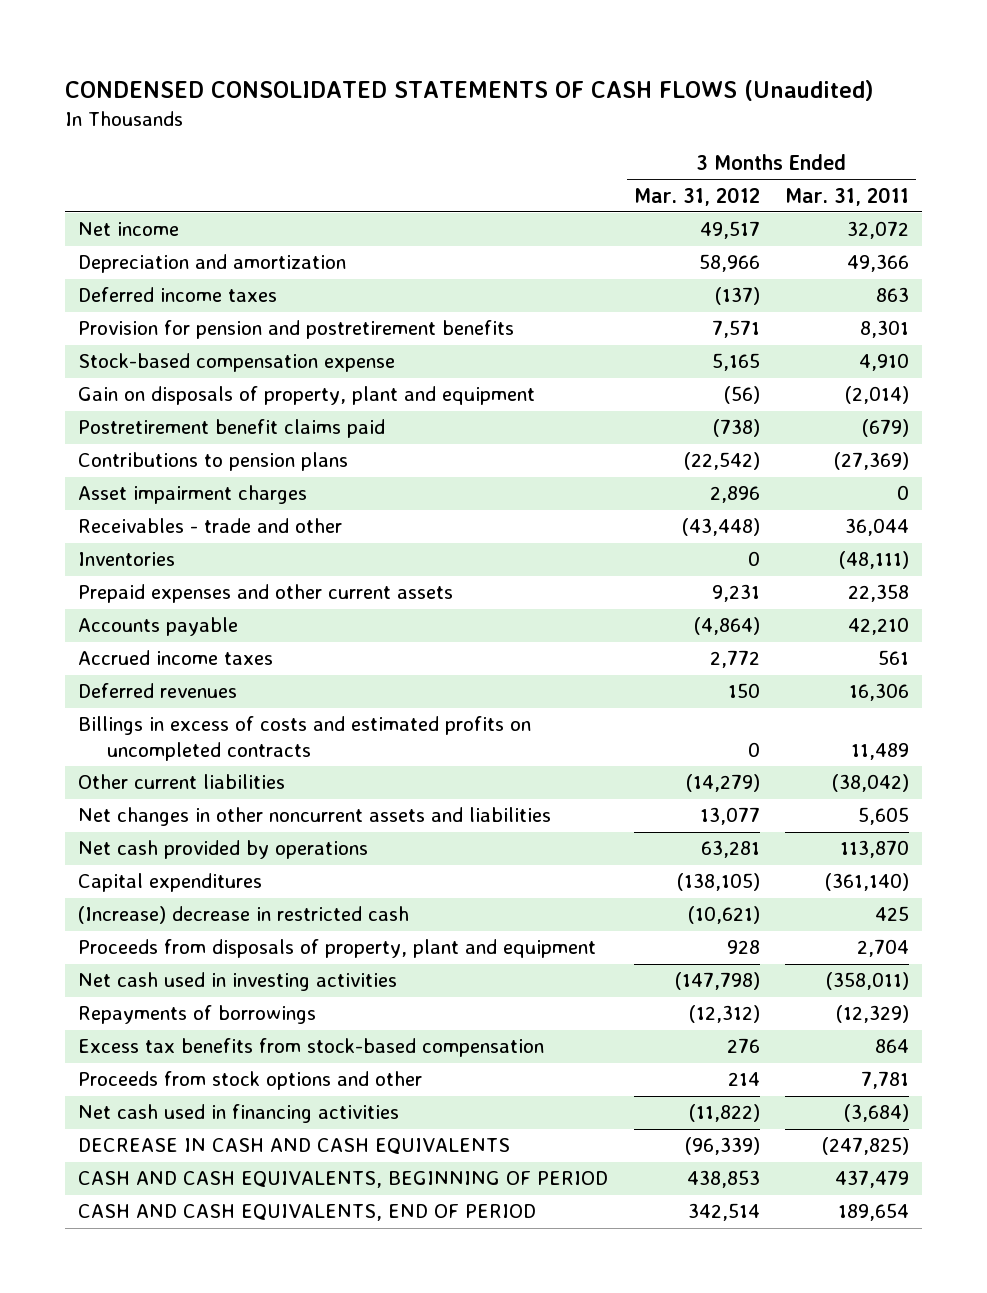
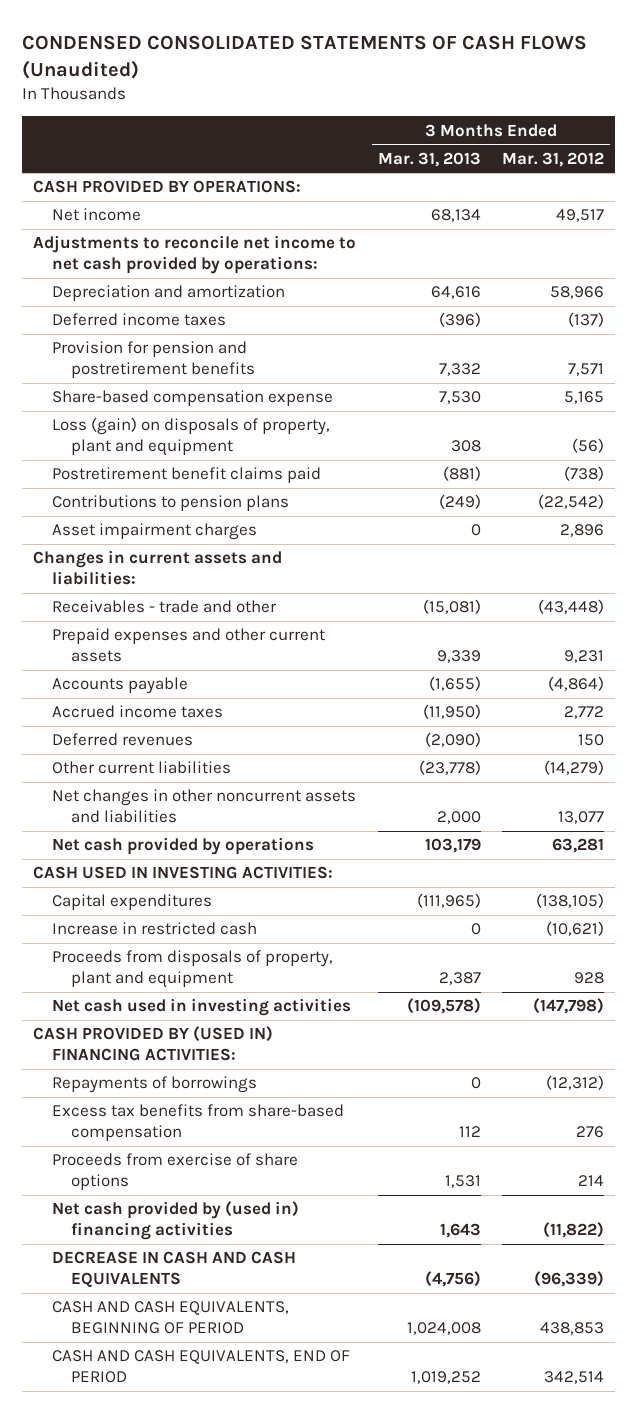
[785,186,910,206] Mar. 31, 2011 -> none
none -> [377,151,481,167] Mar. 31, 2013
none -> [33,180,302,194] CASH PROVIDED BY OPERATIONS:
none -> [33,235,357,275] Adjustments to reconcile net income to net cash provided by operations:
[77,353,395,373] Stock-based compensation expense -> [52,390,334,407] Share-based compensation expense
[77,386,535,406] Gain on disposals of property, plant and equipment -> [52,417,331,457] Loss (gain) on disposals of property, plant and equipment
none -> [33,550,283,586] Changes in current assets and liabilities:
[77,552,175,567] Inventories -> none
[77,716,531,761] Billings in excess of costs and estimated profits on uncompleted contracts -> none
none -> [33,866,334,880] CASH USED IN INVESTING ACTIVITIES:
[77,906,409,925] (Increase) decrease in restricted cash -> [52,922,258,936] Increase in restricted cash
none -> [33,1026,274,1062] CASH PROVIDED BY (USED IN) FINANCING ACTIVITIES:
[77,1038,544,1058] Excess tax benefits from stock-based compensation -> [52,1104,345,1142] Excess tax benefits from share-based compensation
[77,1071,422,1091] Proceeds from stock options and other -> [52,1153,299,1191] Proceeds from exercise of share options
[77,1104,399,1124] Net cash used in financing activities -> [52,1201,300,1241] Net cash provided by (used in) financing activities

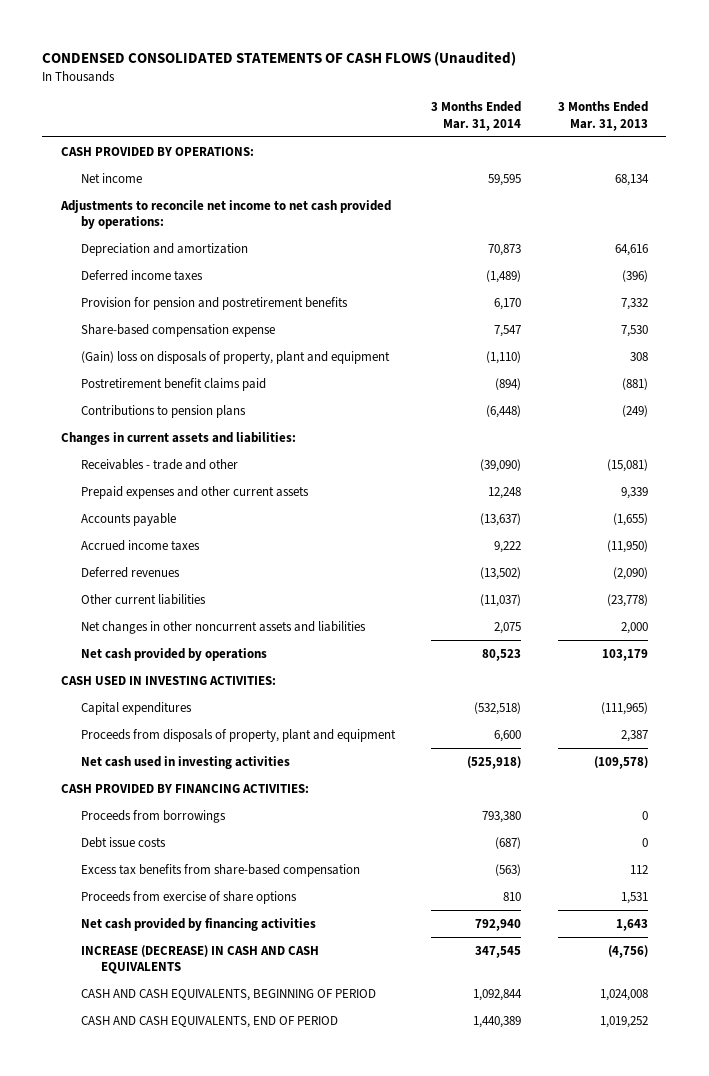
[502,151,605,167] Mar. 31, 2012 -> none
none -> [431,101,522,131] 3 Months Ended Mar. 31, 2014
[52,417,331,457] Loss (gain) on disposals of property, plant and equipment -> [81,350,391,364] (Gain) loss on disposals of property, plant and equipment
[52,523,258,541] Asset impairment charges -> none
[52,922,258,936] Increase in restricted cash -> none
[52,1076,258,1094] Repayments of borrowings -> none
[33,1026,274,1062] CASH PROVIDED BY (USED IN) FINANCING ACTIVITIES: -> [60,783,309,793] CASH PROVIDED BY FINANCING ACTIVITIES:
none -> [81,809,227,823] Proceeds from borrowings
none -> [81,836,167,848] Debt issue costs
[52,1201,300,1241] Net cash provided by (used in) financing activities -> [81,917,317,931] Net cash provided by financing activities
[52,1251,297,1289] DECREASE IN CASH AND CASH EQUIVALENTS -> [81,944,320,974] INCREASE (DECREASE) IN CASH AND CASH EQUIVALENTS

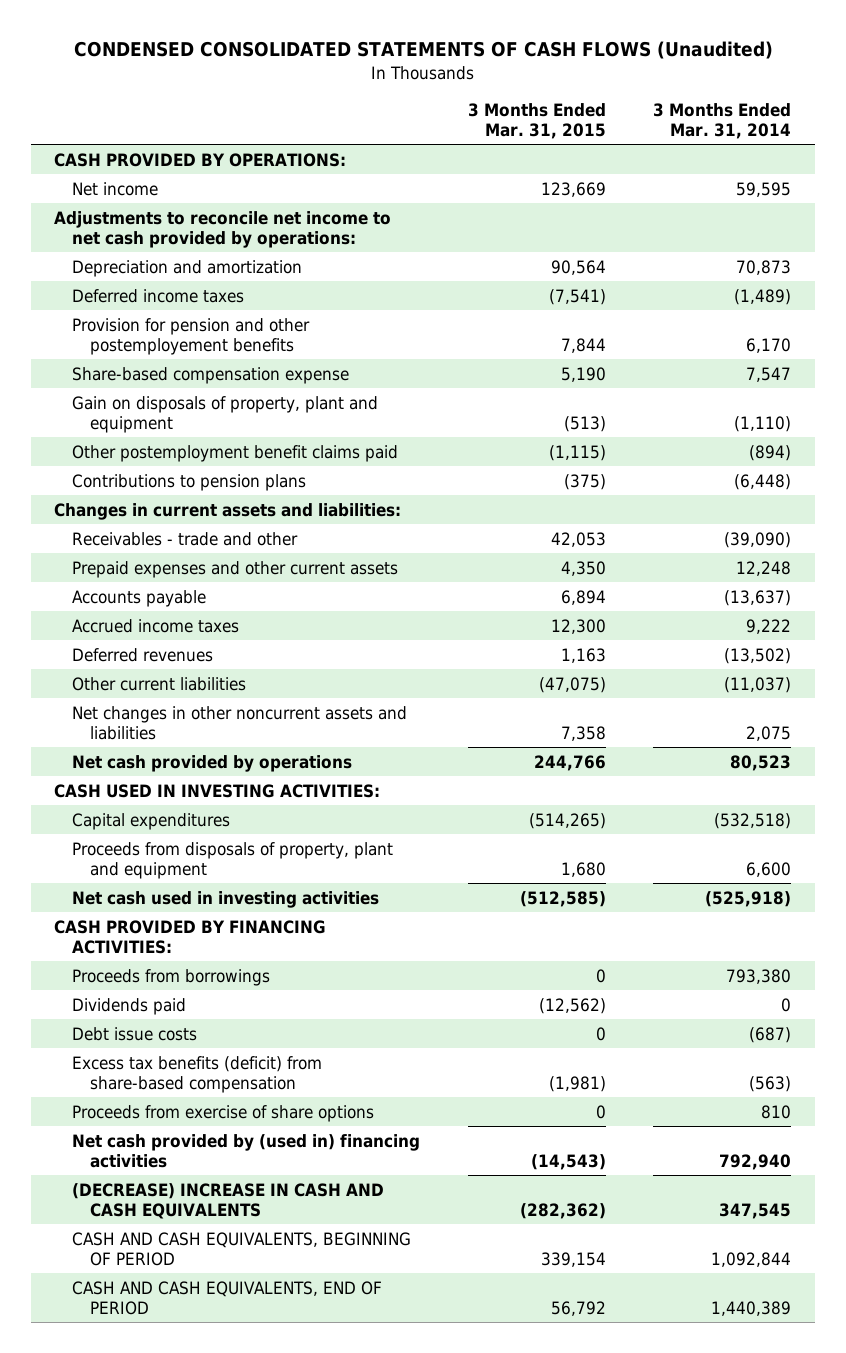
[557,101,648,131] 3 Months Ended Mar. 31, 2013 -> none
none -> [467,102,606,139] 3 Months Ended Mar. 31, 2015
[81,296,349,310] Provision for pension and postretirement benefits -> [72,317,311,355] Provision for pension and other postemployement benefits
[81,350,391,364] (Gain) loss on disposals of property, plant and equipment -> [72,395,379,433] Gain on disposals of property, plant and equipment
[81,377,267,391] Postretirement benefit claims paid -> [72,444,399,462] Other postemployment benefit claims paid
none -> [72,997,187,1015] Dividends paid
[81,863,361,877] Excess tax benefits from share-based compensation -> [72,1055,323,1093] Excess tax benefits (deficit) from share-based compensation
[81,917,317,931] Net cash provided by financing activities -> [72,1133,421,1168] Net cash provided by (used in) financing activities
[81,944,320,974] INCREASE (DECREASE) IN CASH AND CASH EQUIVALENTS -> [72,1182,385,1219] (DECREASE) INCREASE IN CASH AND CASH EQUIVALENTS

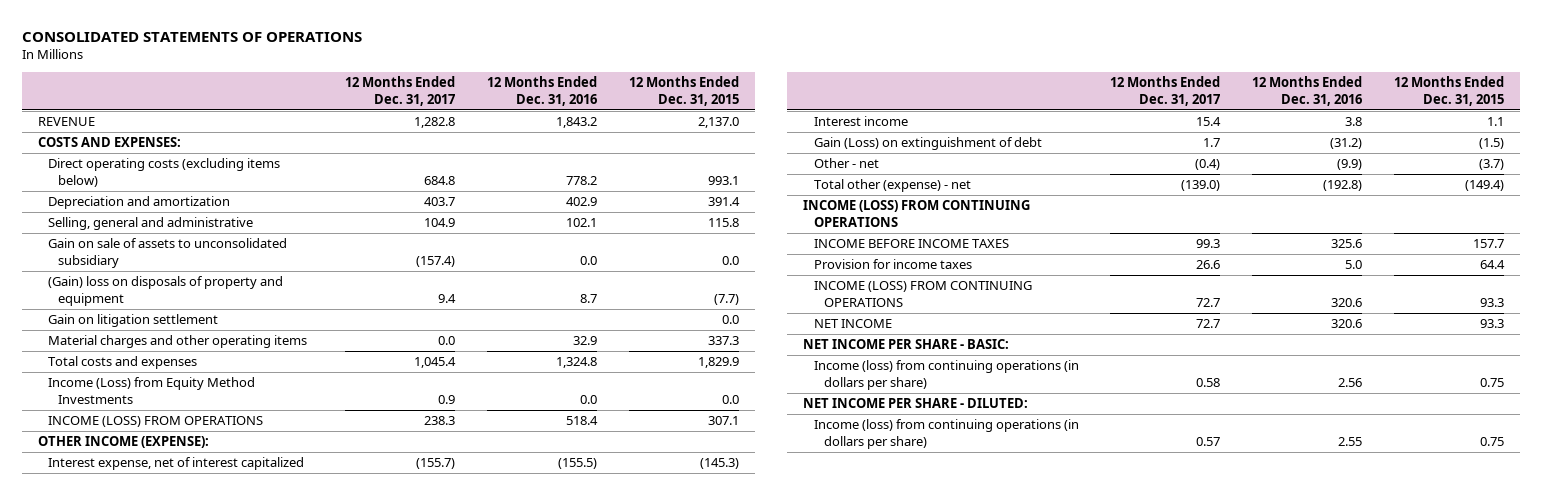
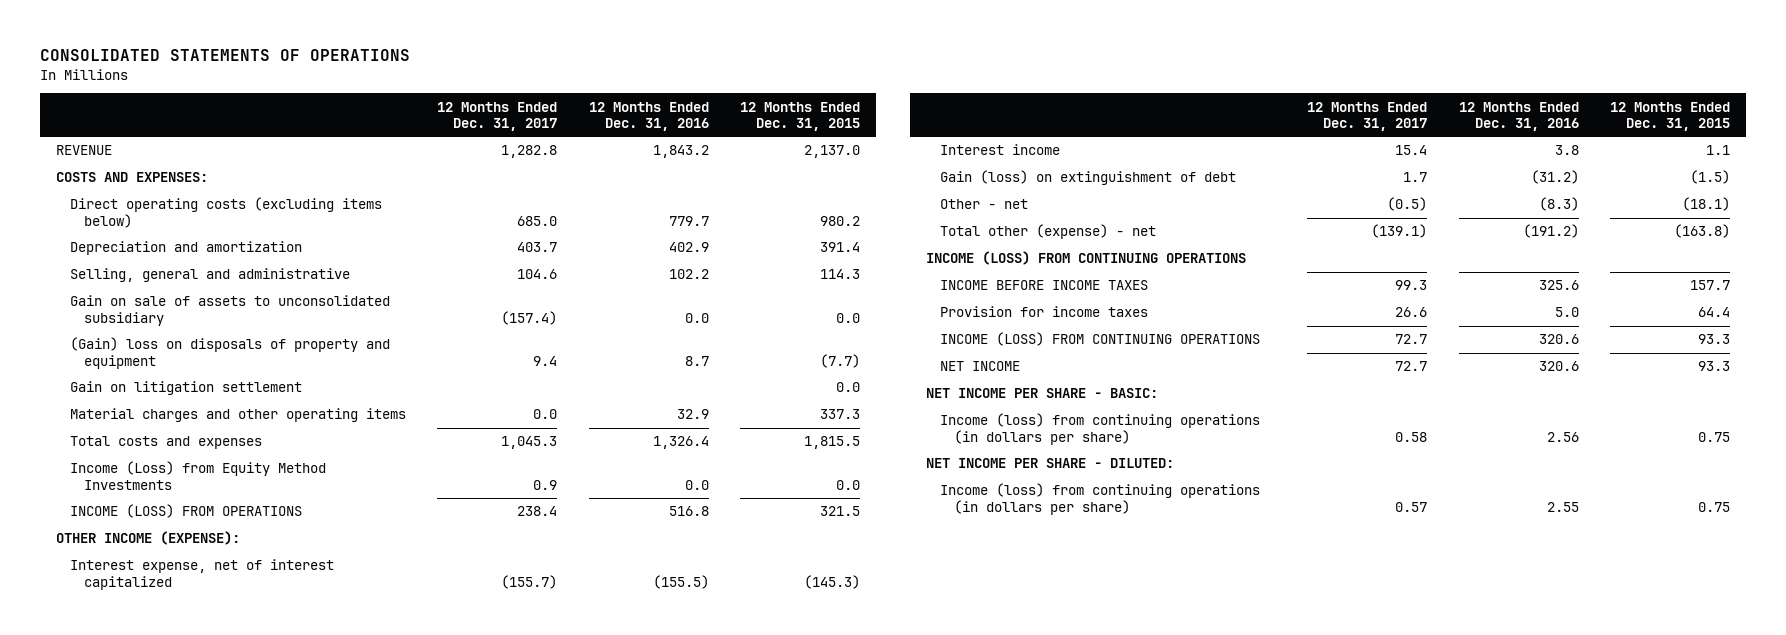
[423,176,455,186] 684.8 -> [517,215,558,226] 685.0
[565,176,597,186] 778.2 -> [668,215,709,226] 779.7
[707,176,739,186] 993.1 -> [820,215,861,226] 980.2
[423,218,455,228] 104.9 -> [517,269,558,280] 104.6
[565,218,597,228] 102.1 -> [668,269,709,280] 102.2
[707,218,739,228] 115.8 -> [820,269,861,280] 114.3
[413,357,456,369] 1,045.4 -> [501,436,558,450] 1,045.3
[555,357,597,369] 1,324.8 -> [652,436,709,450] 1,326.4
[697,357,739,369] 1,829.9 -> [804,436,861,450] 1,815.5
[423,416,455,426] 238.3 -> [517,506,558,517] 238.4
[565,416,598,426] 518.4 -> [668,506,709,517] 516.8
[707,416,739,426] 307.1 -> [820,506,861,517] 321.5
[813,137,1042,151] Gain (Loss) on extinguishment of debt -> [939,170,1236,186] Gain (loss) on extinguishment of debt
[1195,159,1221,171] (0.4) -> [1387,197,1428,212] (0.5)
[1337,159,1363,171] (9.9) -> [1538,197,1579,212] (8.3)
[1479,159,1505,171] (3.7) -> [1681,197,1730,212] (18.1)
[1181,180,1221,192] (139.0) -> [1371,224,1428,239] (139.1)
[1323,180,1363,192] (192.8) -> [1522,224,1579,239] (191.2)
[1465,180,1505,192] (149.4) -> [1673,224,1730,239] (163.8)

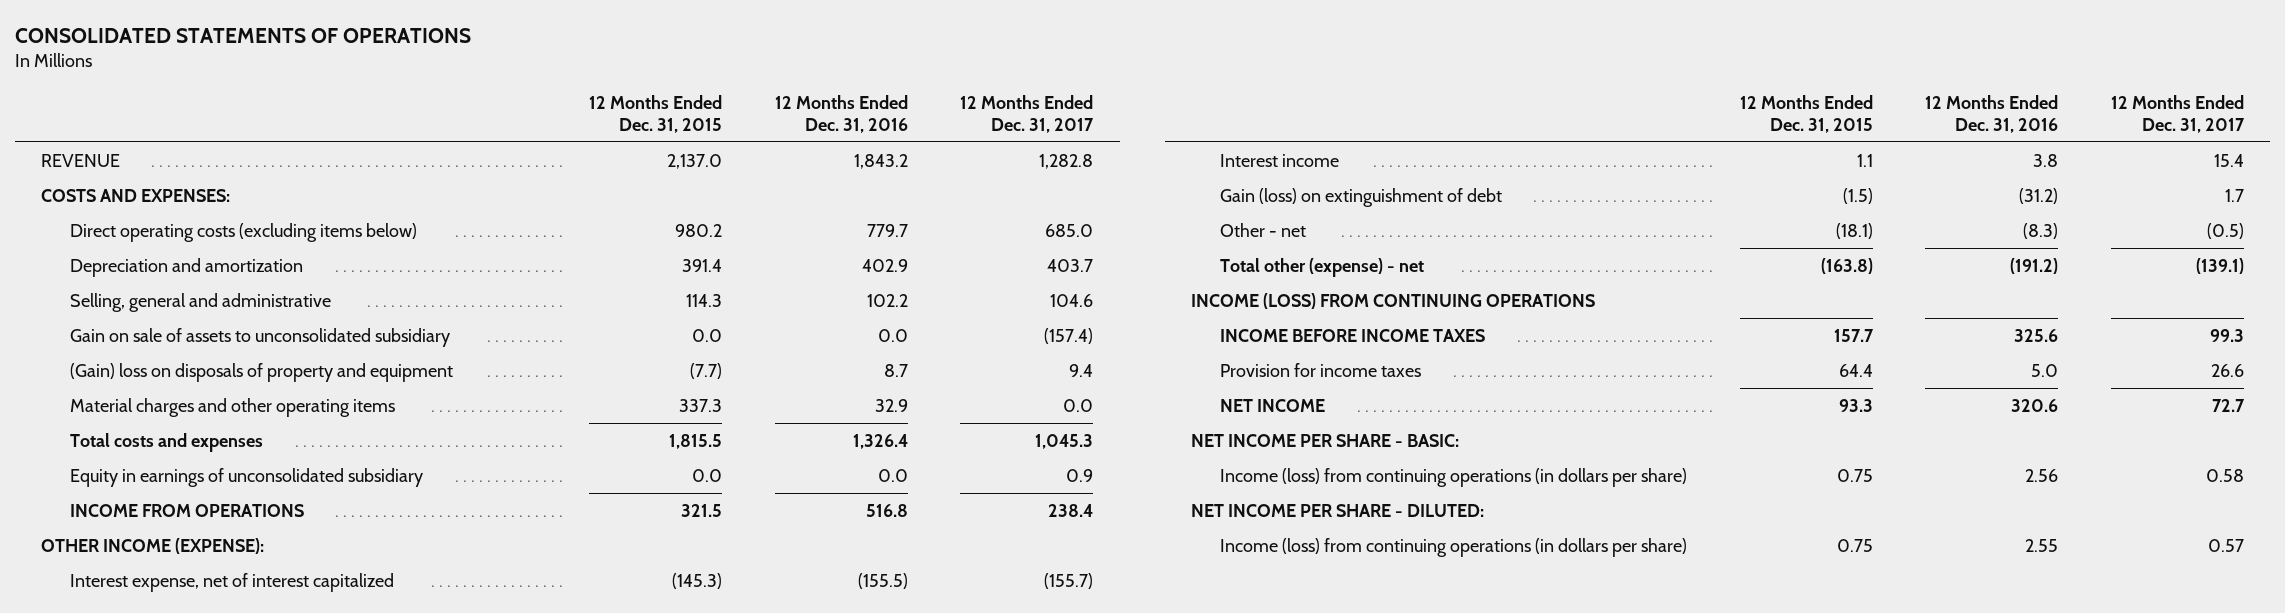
[70,381,303,396] Gain on litigation settlement -> none
[70,461,327,490] Income (Loss) from Equity Method Investments -> [69,467,423,487] Equity in earnings of unconsolidated subsidiary
[70,504,303,519] INCOME (LOSS) FROM OPERATIONS -> [69,503,304,517] INCOME FROM OPERATIONS
[939,332,1260,347] INCOME (LOSS) FROM CONTINUING OPERATIONS -> none

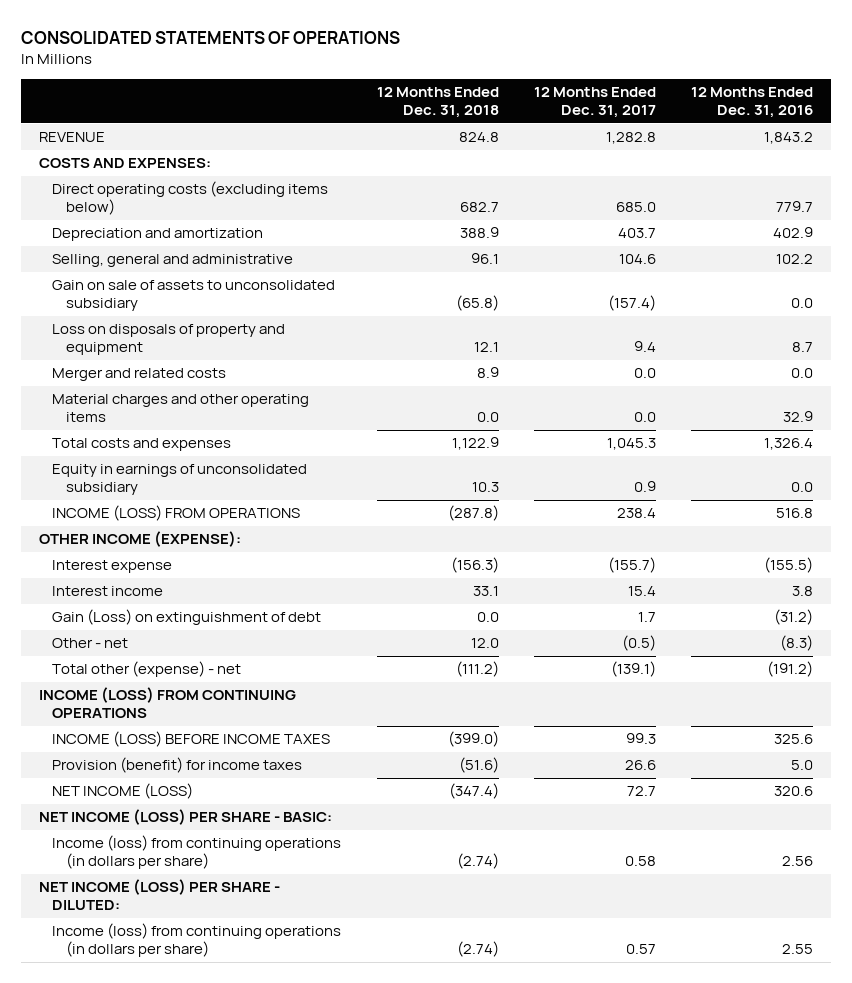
[589,95,723,133] 12 Months Ended Dec. 31, 2015 -> none
none -> [376,87,499,119] 12 Months Ended Dec. 31, 2018
[69,362,453,382] (Gain) loss on disposals of property and equipment -> [52,324,286,356] Loss on disposals of property and equipment
none -> [52,368,227,382] Merger and related costs
[69,503,304,517] INCOME FROM OPERATIONS -> [52,505,301,522] INCOME (LOSS) FROM OPERATIONS
[69,572,394,592] Interest expense, net of interest capitalized -> [52,560,173,574] Interest expense
[1220,187,1503,207] Gain (loss) on extinguishment of debt -> [52,609,322,626] Gain (Loss) on extinguishment of debt
[1220,328,1486,342] INCOME BEFORE INCOME TAXES -> [52,731,331,748] INCOME (LOSS) BEFORE INCOME TAXES
[1220,362,1422,377] Provision for income taxes -> [52,757,303,774] Provision (benefit) for income taxes
[1220,398,1326,412] NET INCOME -> [52,783,194,800] NET INCOME (LOSS)
[1191,433,1460,447] NET INCOME PER SHARE - BASIC: -> [38,809,332,826] NET INCOME (LOSS) PER SHARE - BASIC:
[1191,503,1485,517] NET INCOME PER SHARE - DILUTED: -> [38,879,280,911] NET INCOME (LOSS) PER SHARE - DILUTED:

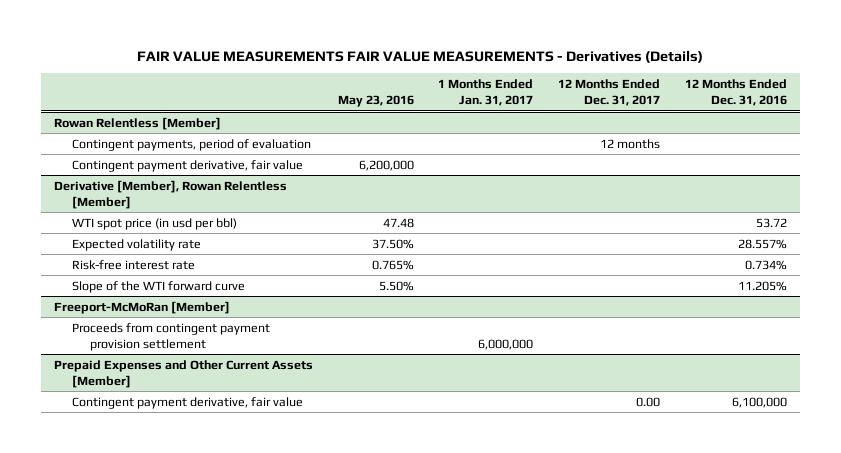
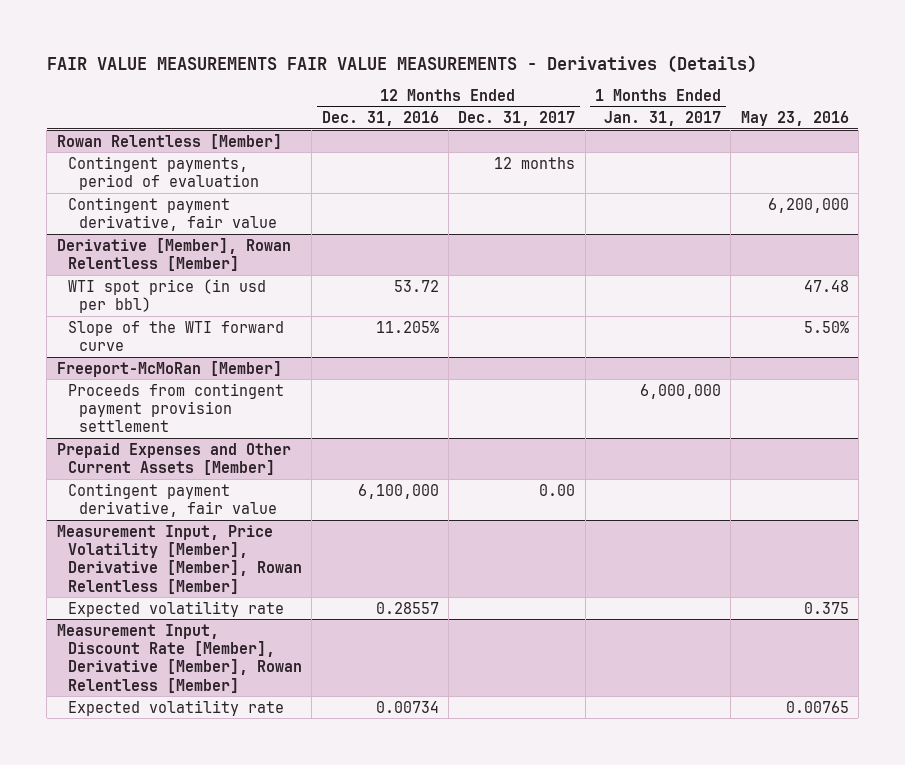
[71,238,201,251] Expected volatility rate -> none
[71,259,195,270] Risk-free interest rate -> none
none -> [56,524,302,594] Measurement Input, Price Volatility [Member], Derivative [Member], Rowan Relentless [Member]
none -> [67,600,284,617] Expected volatility rate
none -> [56,623,302,693] Measurement Input, Discount Rate [Member], Derivative [Member], Rowan Relentless [Member]
none -> [67,699,284,716] Expected volatility rate

